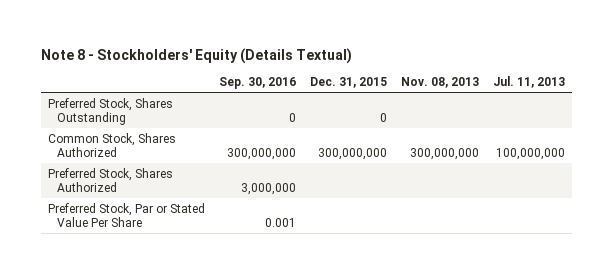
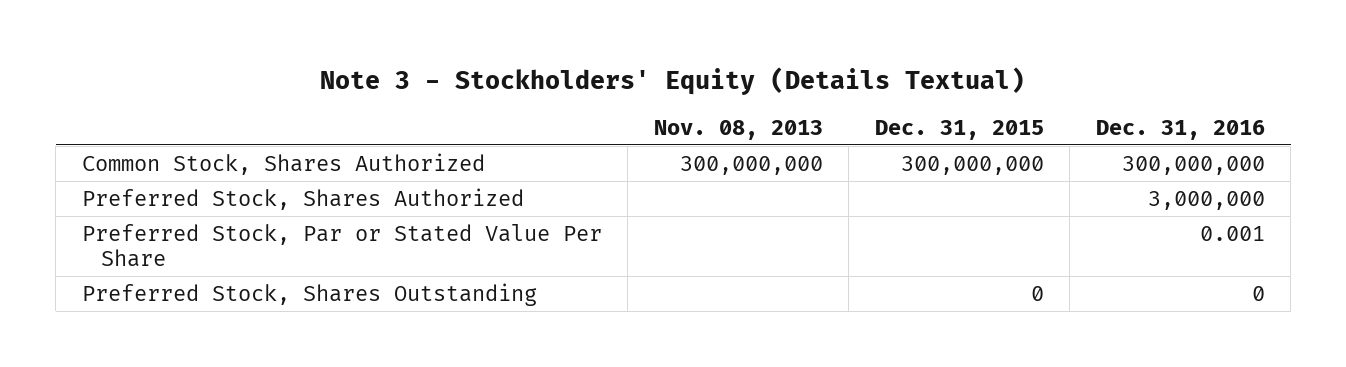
[41,47,353,64] Note 8 - Stockholders' Equity (Details Textual) -> [320,66,1026,95] Note 3 - Stockholders' Equity (Details Textual)
[219,77,297,90] Sep. 30, 2016 -> none
[493,76,566,89] Jul. 11, 2013 -> none
none -> [1095,120,1265,141] Dec. 31, 2016
[48,97,174,126] Preferred Stock, Shares Outstanding -> [81,282,537,306] Preferred Stock, Shares Outstanding

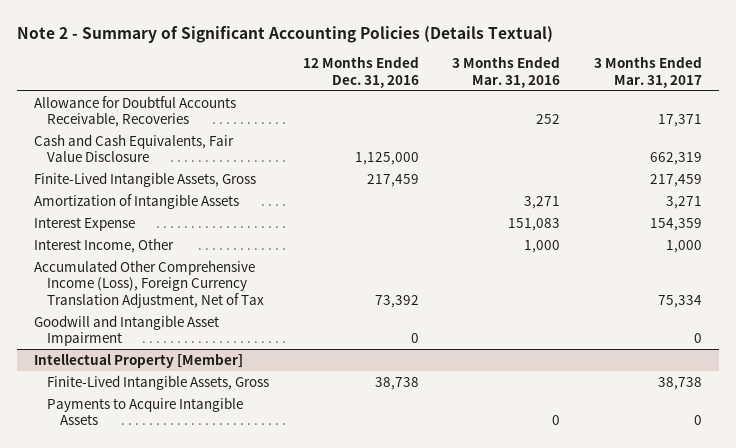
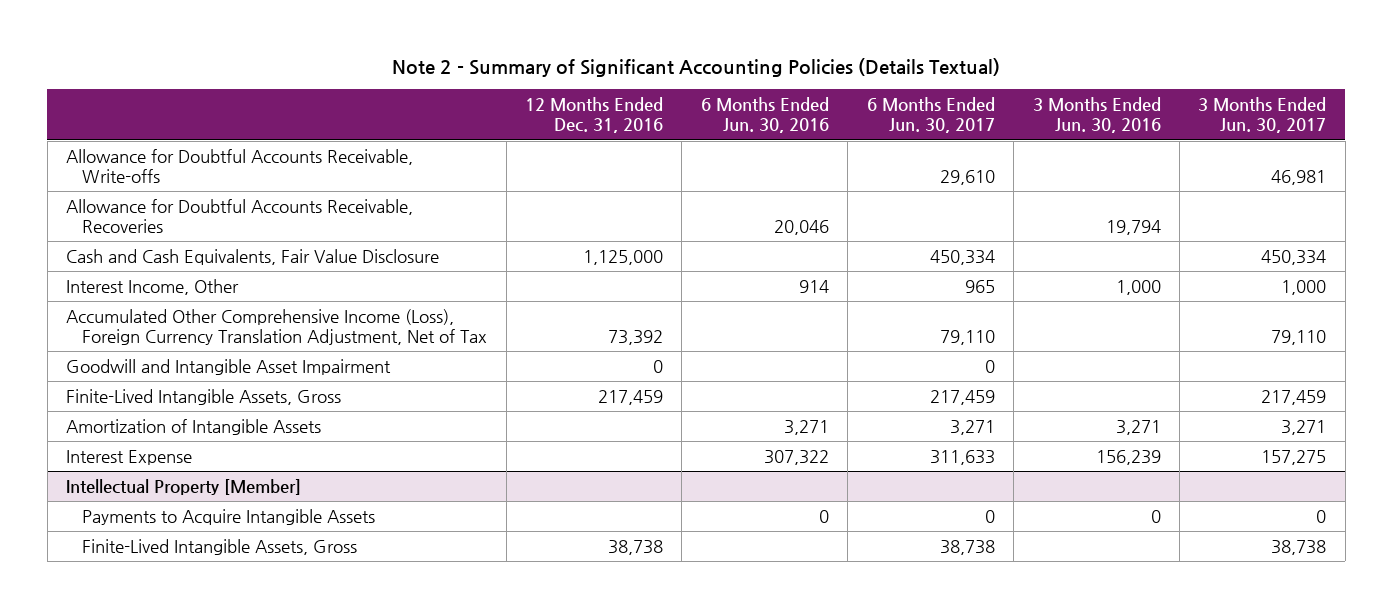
[452,56,561,88] 3 Months Ended Mar. 31, 2016 -> none
[593,56,702,88] 3 Months Ended Mar. 31, 2017 -> none
none -> [700,97,829,134] 6 Months Ended Jun. 30, 2016
none -> [866,97,995,134] 6 Months Ended Jun. 30, 2017
none -> [1032,97,1161,134] 3 Months Ended Jun. 30, 2016
none -> [1198,97,1327,134] 3 Months Ended Jun. 30, 2017
none -> [66,148,414,183] Allowance for Doubtful Accounts Receivable, Write-offs
[34,172,257,188] Finite-Lived Intangible Assets, Gross -> [66,388,342,405] Finite-Lived Intangible Assets, Gross
[34,194,240,210] Amortization of Intangible Assets -> [66,418,322,435] Amortization of Intangible Assets
[34,217,136,232] Interest Expense -> [66,449,193,465] Interest Expense
[47,375,270,391] Finite-Lived Intangible Assets, Gross -> [82,538,358,555] Finite-Lived Intangible Assets, Gross

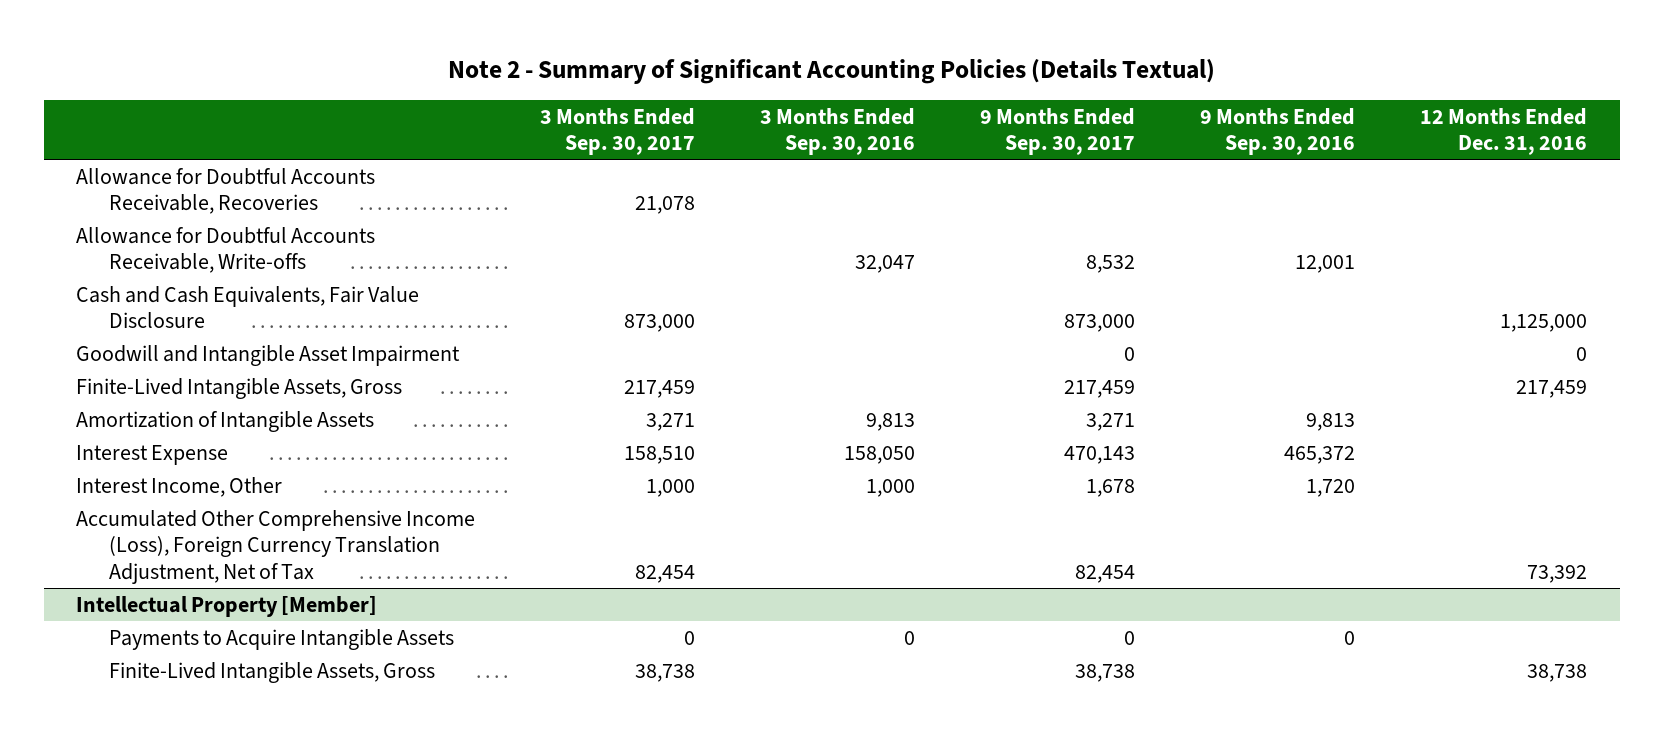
[700,97,829,134] 6 Months Ended Jun. 30, 2016 -> none
[866,97,995,134] 6 Months Ended Jun. 30, 2017 -> none
[1032,97,1161,134] 3 Months Ended Jun. 30, 2016 -> none
[1198,97,1327,134] 3 Months Ended Jun. 30, 2017 -> none
none -> [540,107,696,156] 3 Months Ended Sep. 30, 2017
none -> [760,107,916,156] 3 Months Ended Sep. 30, 2016
none -> [980,107,1136,156] 9 Months Ended Sep. 30, 2017
none -> [1200,107,1356,156] 9 Months Ended Sep. 30, 2016
[66,148,414,183] Allowance for Doubtful Accounts Receivable, Write-offs -> [76,226,376,274] Allowance for Doubtful Accounts Receivable, Write-offs
[66,278,240,295] Interest Income, Other -> [76,476,283,497] Interest Income, Other
[66,308,488,345] Accumulated Other Comprehensive Income (Loss), Foreign Currency Translation Adjustment, Net of Tax -> [76,509,476,584] Accumulated Other Comprehensive Income (Loss), Foreign Currency Translation Adjustment, Net of Tax

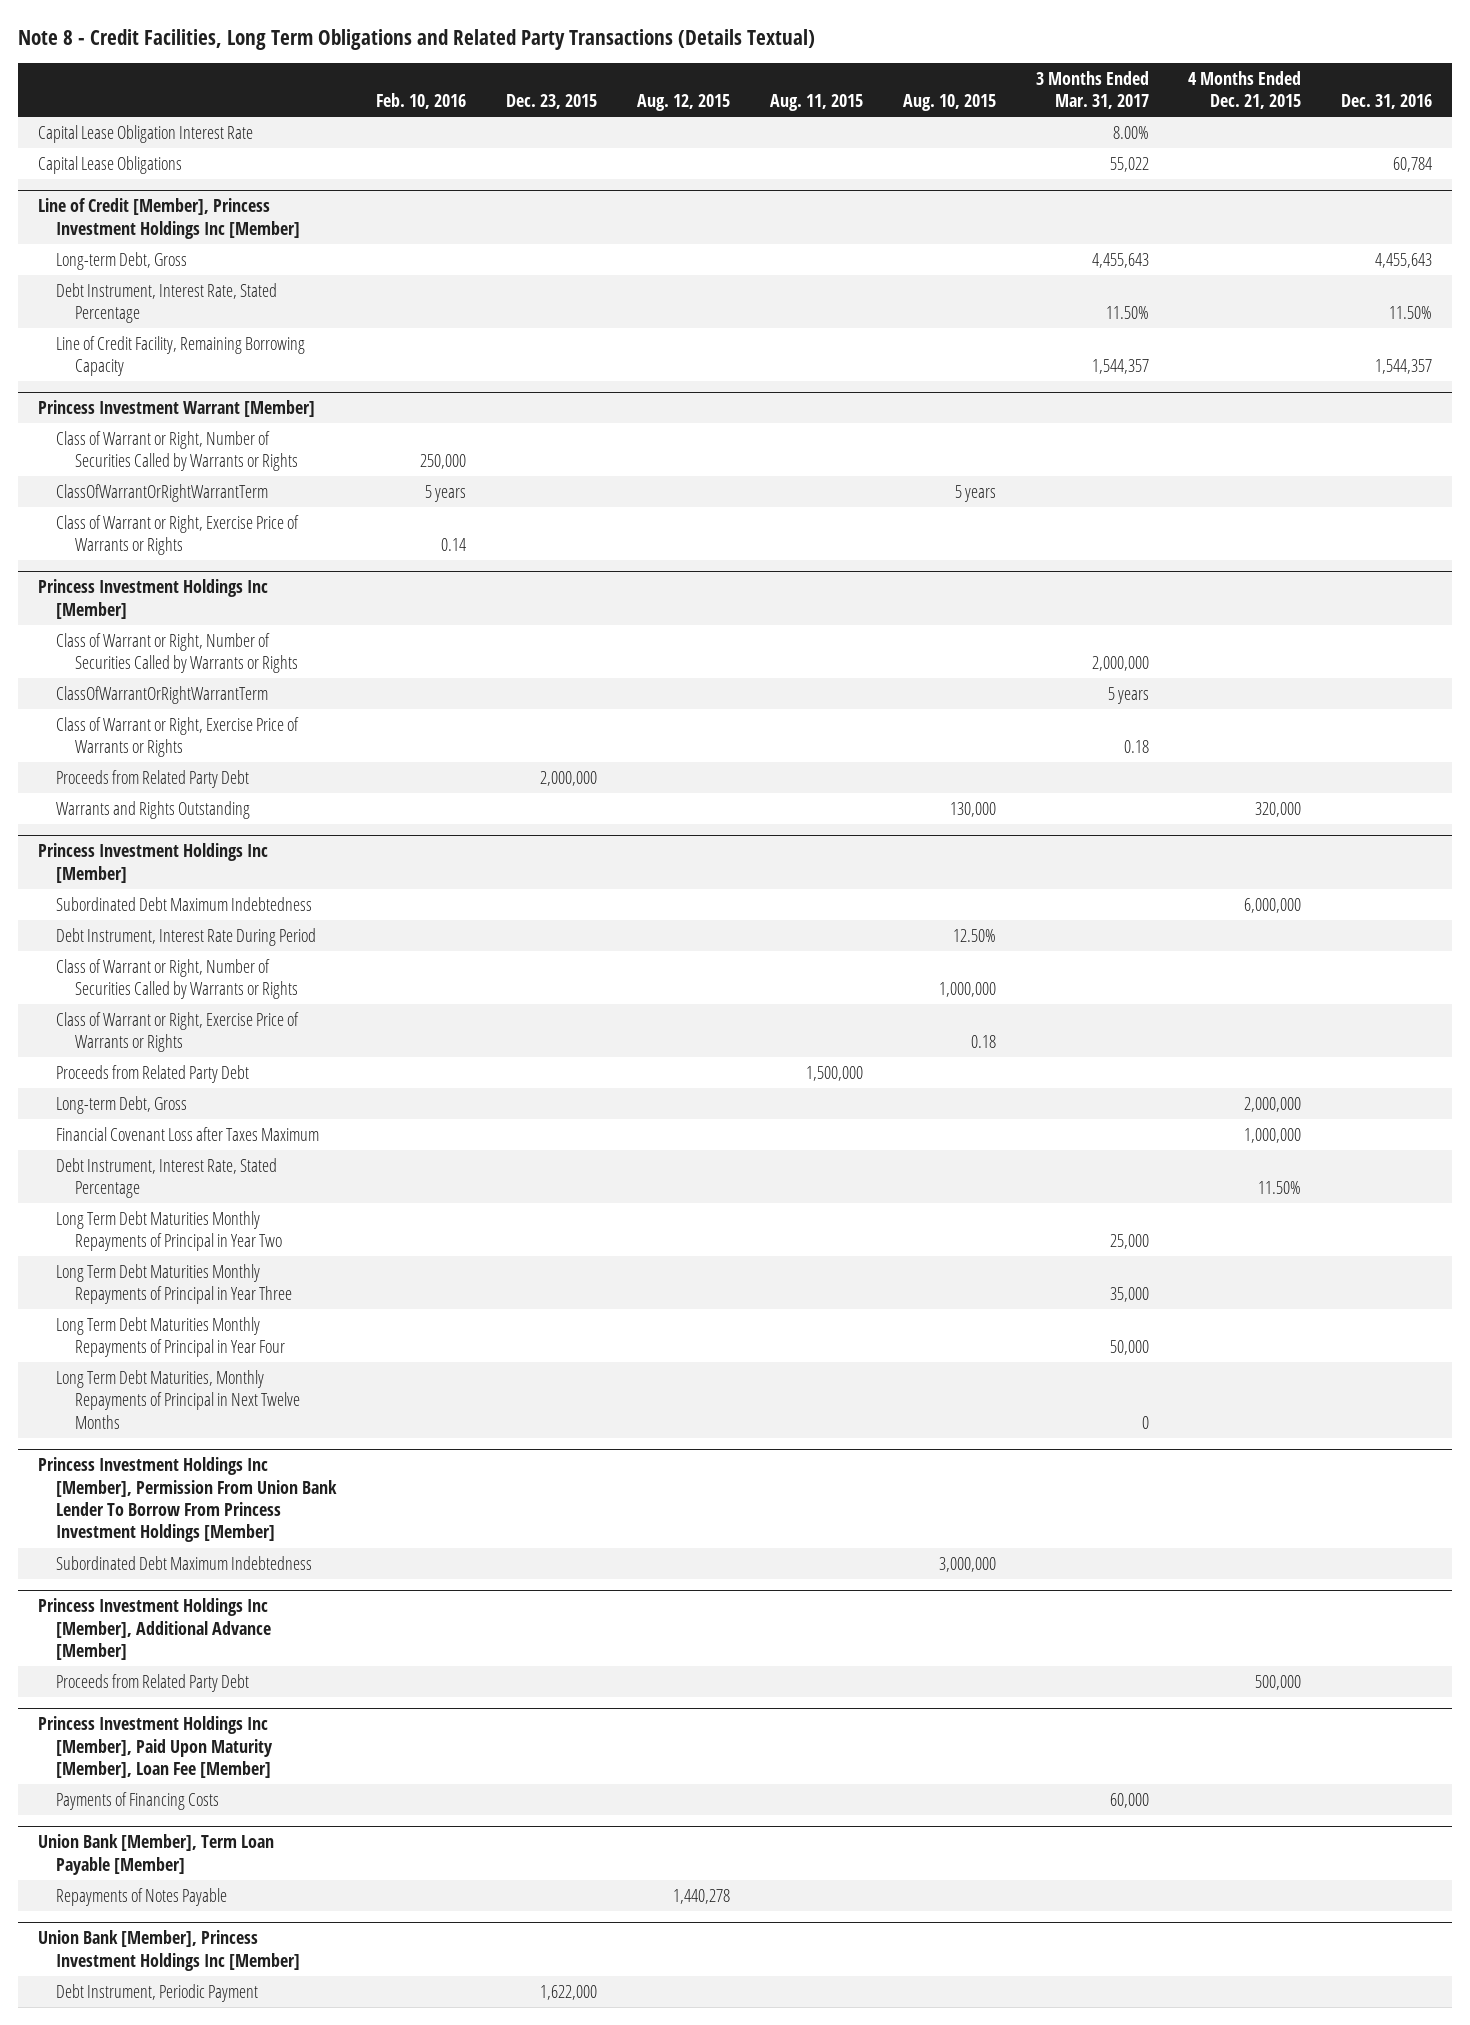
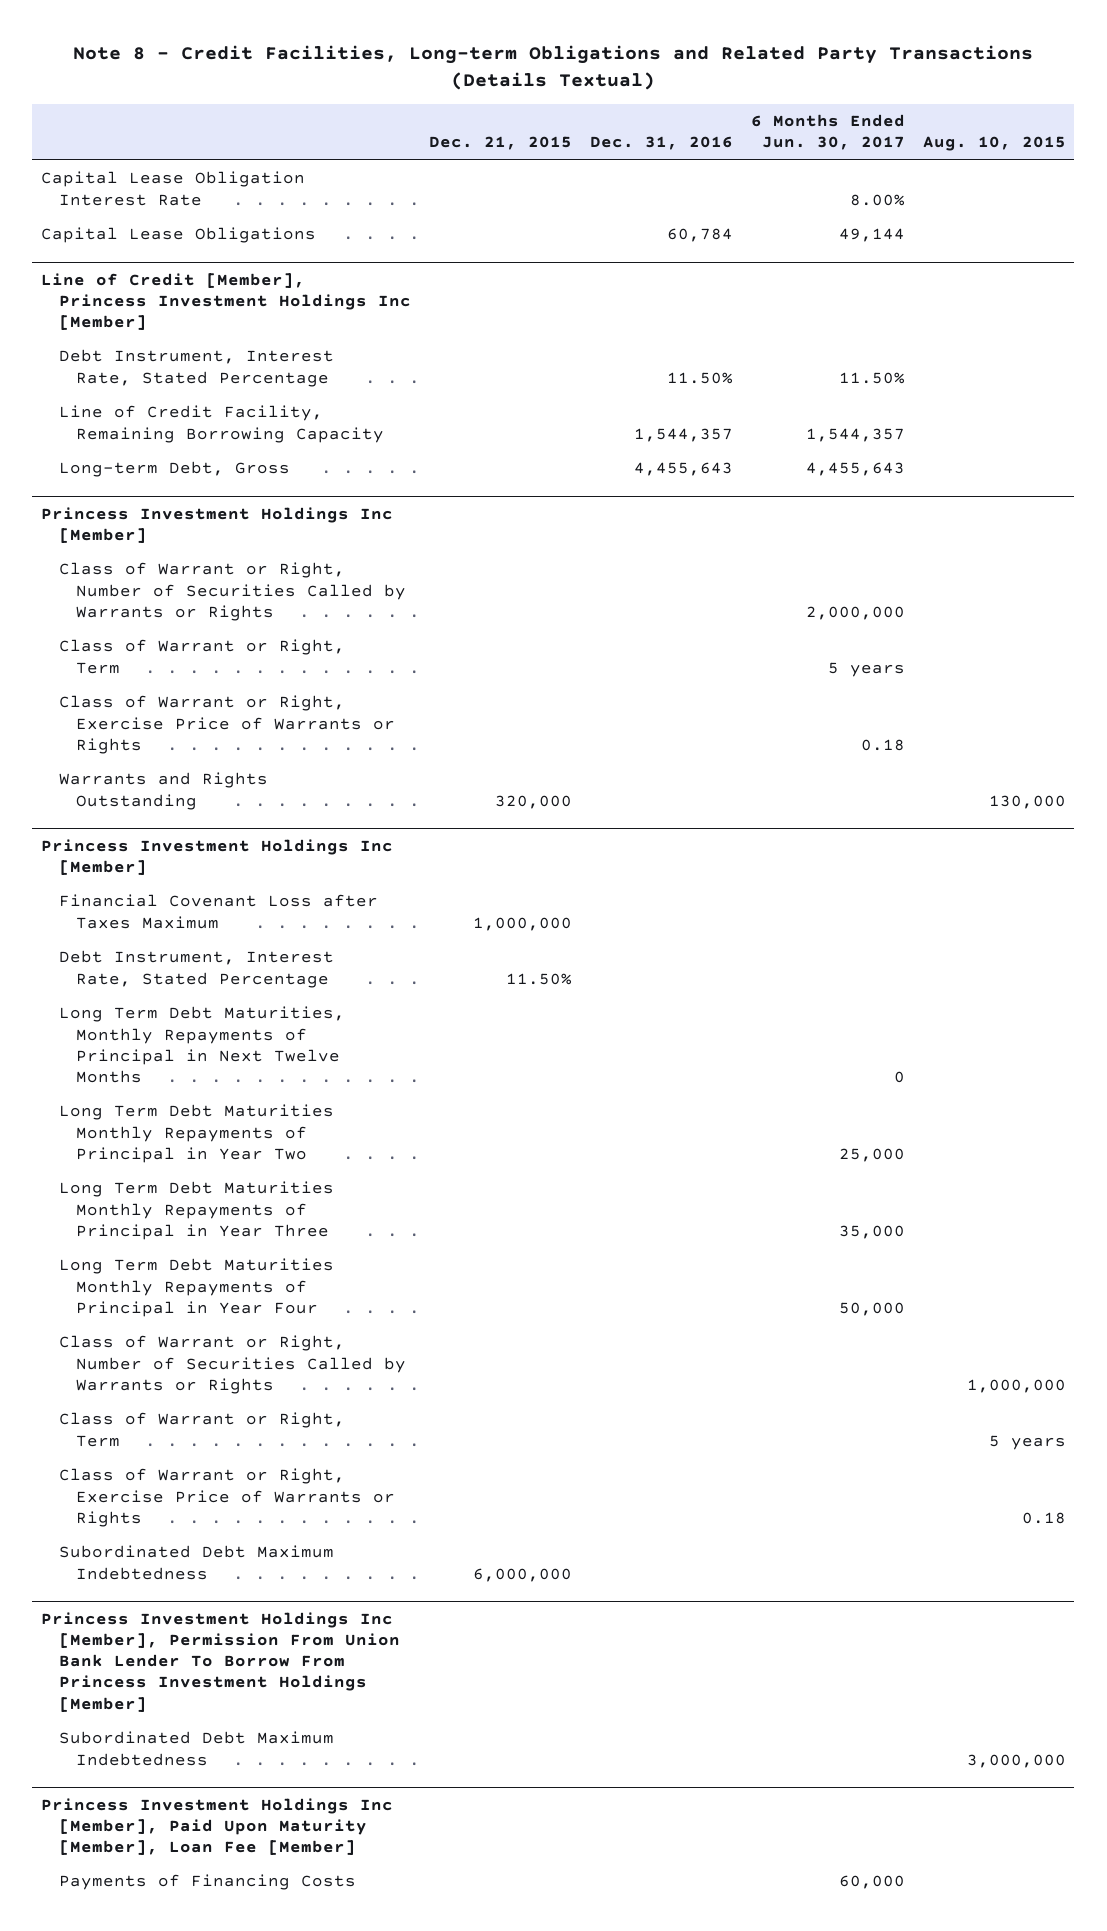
[17,29,815,51] Note 8 - Credit Facilities, Long Term Obligations and Related Party Transactions (Details Textual) -> [73,45,1034,91] Note 8 - Credit Facilities, Long-term Obligations and Related Party Transactions (Details Textual)
[375,93,466,110] Feb. 10, 2016 -> none
[505,94,597,110] Dec. 23, 2015 -> none
[636,94,730,112] Aug. 12, 2015 -> none
[769,94,863,112] Aug. 11, 2015 -> none
[1035,70,1149,110] 3 Months Ended Mar. 31, 2017 -> none
[1188,70,1302,110] 4 Months Ended Dec. 21, 2015 -> none
none -> [428,136,572,151] Dec. 21, 2015
none -> [750,114,905,151] 6 Months Ended Jun. 30, 2017
[37,400,315,418] Princess Investment Warrant [Member] -> none
[56,430,298,472] Class of Warrant or Right, Number of Securities Called by Warrants or Rights -> none
[56,483,269,502] ClassOfWarrantOrRightWarrantTerm -> none
[56,514,300,556] Class of Warrant or Right, Exercise Price of Warrants or Rights -> none
[56,251,188,270] Long-term Debt, Gross -> [58,461,290,478] Long-term Debt, Gross
[56,685,269,704] ClassOfWarrantOrRightWarrantTerm -> none
none -> [58,639,345,674] Class of Warrant or Right, Term
[56,769,250,788] Proceeds from Related Party Debt -> none
[56,927,317,946] Debt Instrument, Interest Rate During Period -> none
[56,1064,250,1083] Proceeds from Related Party Debt -> none
[56,1095,188,1114] Long-term Debt, Gross -> none
[56,1369,300,1429] Long Term Debt Maturities, Monthly Repayments of Principal in Next Twelve Months -> [58,1006,345,1083] Long Term Debt Maturities, Monthly Repayments of Principal in Next Twelve Months
[56,958,298,1000] Class of Warrant or Right, Number of Securities Called by Warrants or Rights -> [58,1335,407,1394] Class of Warrant or Right, Number of Securities Called by Warrants or Rights
none -> [58,1412,345,1447] Class of Warrant or Right, Term
[56,1011,300,1053] Class of Warrant or Right, Exercise Price of Warrants or Rights -> [58,1468,396,1527] Class of Warrant or Right, Exercise Price of Warrants or Rights
[56,896,313,911] Subordinated Debt Maximum Indebtedness -> [58,1545,334,1580] Subordinated Debt Maximum Indebtedness
[37,1598,272,1660] Princess Investment Holdings Inc [Member], Additional Advance [Member] -> none
[56,1673,250,1692] Proceeds from Related Party Debt -> none
[37,1834,274,1875] Union Bank [Member], Term Loan Payable [Member] -> none
[56,1887,228,1906] Repayments of Notes Payable -> none
[37,1930,301,1971] Union Bank [Member], Princess Investment Holdings Inc [Member] -> none
[56,1983,259,2002] Debt Instrument, Periodic Payment -> none

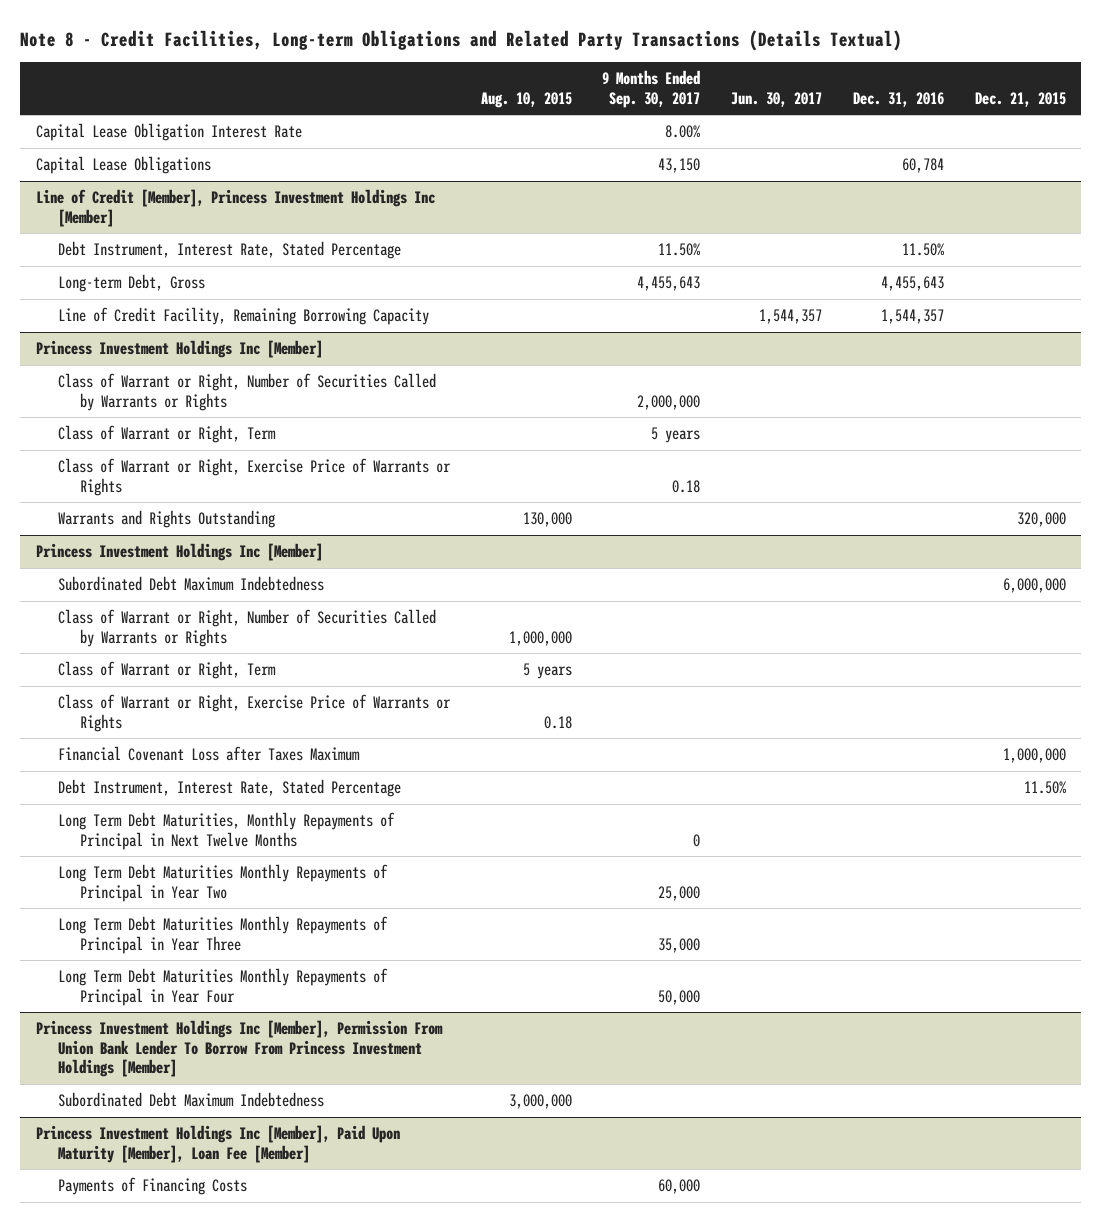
[750,114,905,151] 6 Months Ended Jun. 30, 2017 -> none
none -> [602,70,701,108] 9 Months Ended Sep. 30, 2017
none -> [731,91,823,107] Jun. 30, 2017
[58,405,385,443] Line of Credit Facility, Remaining Borrowing Capacity -> [57,307,429,326] Line of Credit Facility, Remaining Borrowing Capacity
[58,1545,334,1580] Subordinated Debt Maximum Indebtedness -> [57,576,324,592] Subordinated Debt Maximum Indebtedness
[58,1335,407,1394] Class of Warrant or Right, Number of Securities Called by Warrants or Rights -> [57,609,436,647] Class of Warrant or Right, Number of Securities Called by Warrants or Rights
[58,1412,345,1447] Class of Warrant or Right, Term -> [57,661,276,680] Class of Warrant or Right, Term
[58,1468,396,1527] Class of Warrant or Right, Exercise Price of Warrants or Rights -> [57,694,451,732] Class of Warrant or Right, Exercise Price of Warrants or Rights

